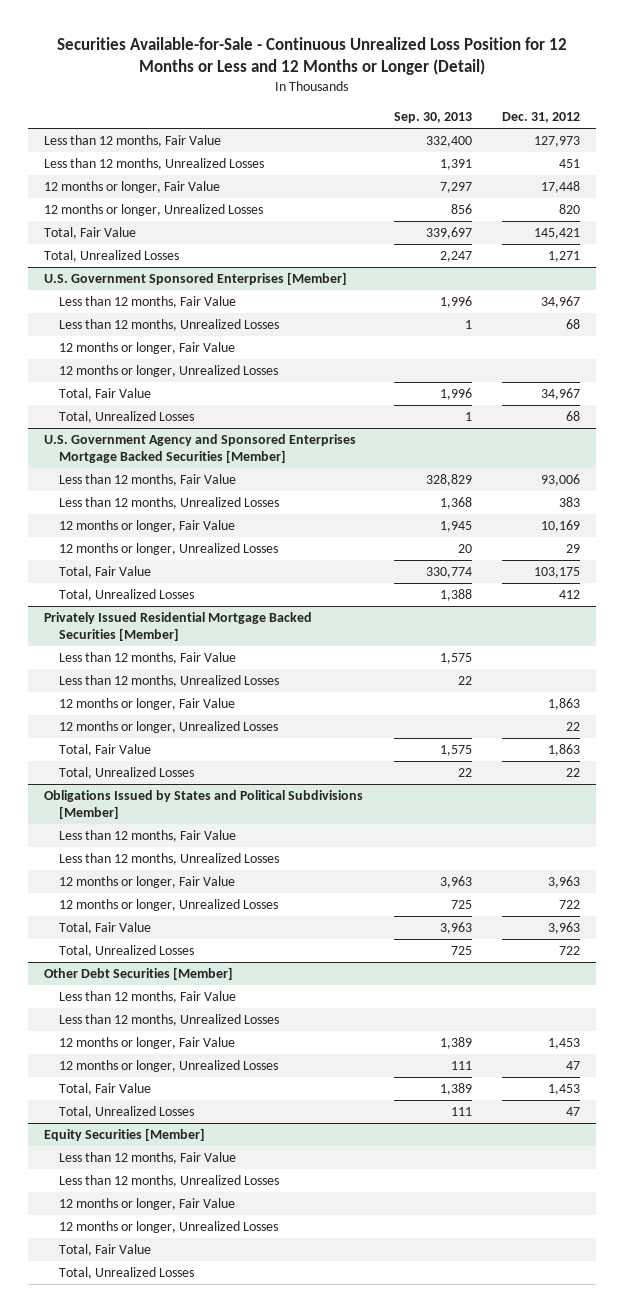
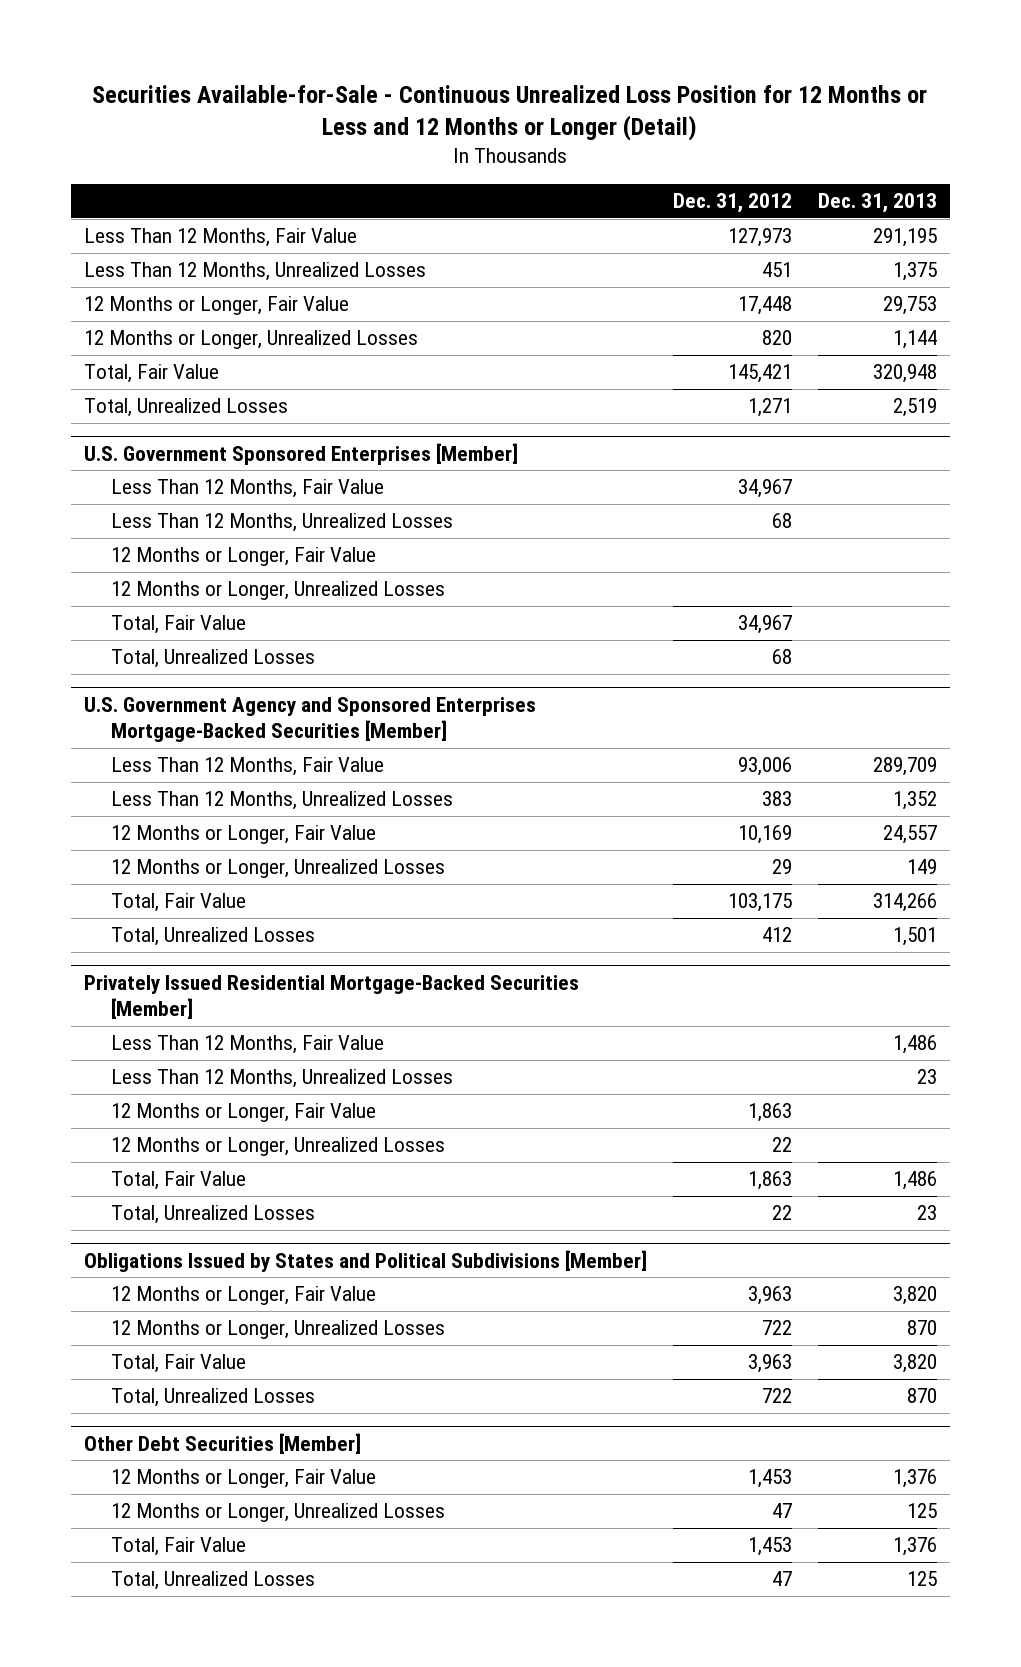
[393,112,472,124] Sep. 30, 2013 -> none
none -> [817,193,937,214] Dec. 31, 2013
[43,135,221,148] Less than 12 months, Fair Value -> [83,228,357,248] Less Than 12 Months, Fair Value
[43,158,264,171] Less than 12 months, Unrealized Losses -> [83,262,426,282] Less Than 12 Months, Unrealized Losses
[43,181,220,194] 12 months or longer, Fair Value -> [83,296,349,316] 12 Months or Longer, Fair Value
[43,204,263,217] 12 months or longer, Unrealized Losses -> [83,330,418,350] 12 Months or Longer, Unrealized Losses
[58,296,236,309] Less than 12 months, Fair Value -> [111,479,385,499] Less Than 12 Months, Fair Value
[58,319,279,332] Less than 12 months, Unrealized Losses -> [111,513,454,533] Less Than 12 Months, Unrealized Losses
[58,342,235,355] 12 months or longer, Fair Value -> [111,547,377,567] 12 Months or Longer, Fair Value
[58,365,278,378] 12 months or longer, Unrealized Losses -> [111,581,446,601] 12 Months or Longer, Unrealized Losses
[43,434,356,463] U.S. Government Agency and Sponsored Enterprises Mortgage Backed Securities [Member] -> [83,696,536,743] U.S. Government Agency and Sponsored Enterprises Mortgage-Backed Securities [Member]
[58,474,236,487] Less than 12 months, Fair Value -> [111,757,385,777] Less Than 12 Months, Fair Value
[58,497,279,510] Less than 12 months, Unrealized Losses -> [111,791,454,811] Less Than 12 Months, Unrealized Losses
[58,520,235,533] 12 months or longer, Fair Value -> [111,825,377,845] 12 Months or Longer, Fair Value
[58,543,278,556] 12 months or longer, Unrealized Losses -> [111,859,446,879] 12 Months or Longer, Unrealized Losses
[43,612,312,641] Privately Issued Residential Mortgage Backed Securities [Member] -> [83,974,579,1020] Privately Issued Residential Mortgage-Backed Securities [Member]
[58,652,236,665] Less than 12 months, Fair Value -> [111,1035,385,1055] Less Than 12 Months, Fair Value
[58,675,279,688] Less than 12 months, Unrealized Losses -> [111,1069,454,1089] Less Than 12 Months, Unrealized Losses
[58,698,235,711] 12 months or longer, Fair Value -> [111,1103,377,1123] 12 Months or Longer, Fair Value
[58,721,278,734] 12 months or longer, Unrealized Losses -> [111,1137,446,1157] 12 Months or Longer, Unrealized Losses
[58,830,236,843] Less than 12 months, Fair Value -> none
[58,853,279,866] Less than 12 months, Unrealized Losses -> none
[58,876,235,889] 12 months or longer, Fair Value -> [111,1286,377,1306] 12 Months or Longer, Fair Value
[58,899,278,912] 12 months or longer, Unrealized Losses -> [111,1320,446,1340] 12 Months or Longer, Unrealized Losses
[58,991,236,1004] Less than 12 months, Fair Value -> none
[58,1014,279,1027] Less than 12 months, Unrealized Losses -> none
[58,1037,235,1050] 12 months or longer, Fair Value -> [111,1469,377,1489] 12 Months or Longer, Fair Value
[58,1060,278,1073] 12 months or longer, Unrealized Losses -> [111,1503,446,1523] 12 Months or Longer, Unrealized Losses
[43,1128,205,1142] Equity Securities [Member] -> none
[58,1152,236,1165] Less than 12 months, Fair Value -> none
[58,1175,279,1188] Less than 12 months, Unrealized Losses -> none
[58,1198,235,1211] 12 months or longer, Fair Value -> none
[58,1221,278,1234] 12 months or longer, Unrealized Losses -> none
[58,1244,151,1257] Total, Fair Value -> none
[58,1267,194,1280] Total, Unrealized Losses -> none

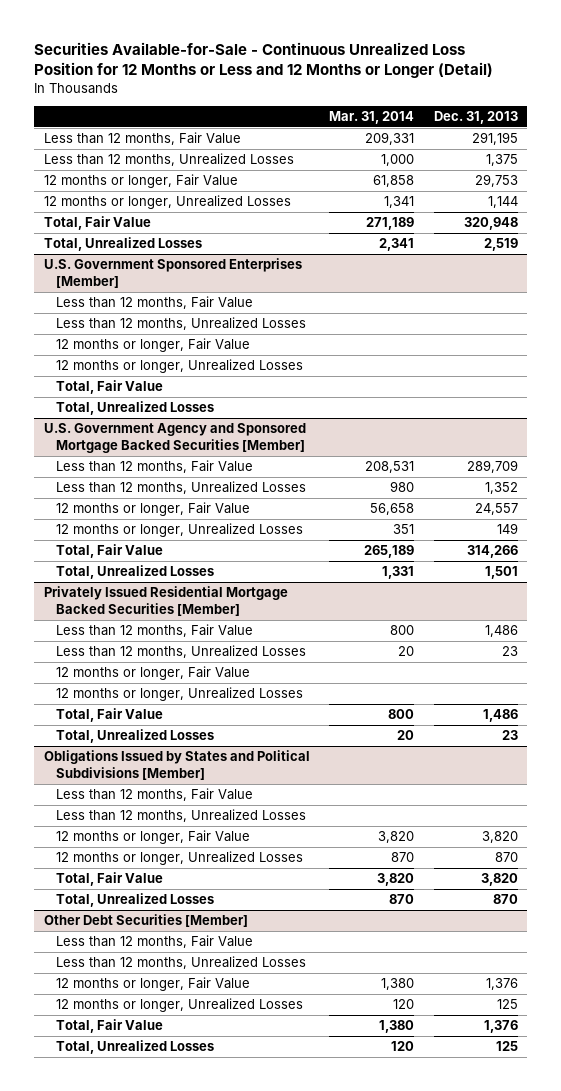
[672,193,792,214] Dec. 31, 2012 -> none
none -> [329,111,415,125] Mar. 31, 2014
[83,228,357,248] Less Than 12 Months, Fair Value -> [43,132,241,146] Less than 12 months, Fair Value
[83,262,426,282] Less Than 12 Months, Unrealized Losses -> [43,153,294,167] Less than 12 months, Unrealized Losses
[83,296,349,316] 12 Months or Longer, Fair Value -> [43,174,238,189] 12 months or longer, Fair Value
[83,330,418,350] 12 Months or Longer, Unrealized Losses -> [43,195,291,210] 12 months or longer, Unrealized Losses
[111,479,385,499] Less Than 12 Months, Fair Value -> [56,296,254,310] Less than 12 months, Fair Value
[111,513,454,533] Less Than 12 Months, Unrealized Losses -> [56,317,307,331] Less than 12 months, Unrealized Losses
[111,547,377,567] 12 Months or Longer, Fair Value -> [56,338,251,353] 12 months or longer, Fair Value
[111,581,446,601] 12 Months or Longer, Unrealized Losses -> [56,359,304,374] 12 months or longer, Unrealized Losses
[83,696,536,743] U.S. Government Agency and Sponsored Enterprises Mortgage-Backed Securities [Member] -> [43,423,306,454] U.S. Government Agency and Sponsored Mortgage Backed Securities [Member]
[111,757,385,777] Less Than 12 Months, Fair Value -> [56,460,254,474] Less than 12 months, Fair Value
[111,791,454,811] Less Than 12 Months, Unrealized Losses -> [56,481,307,495] Less than 12 months, Unrealized Losses
[111,825,377,845] 12 Months or Longer, Fair Value -> [56,502,251,517] 12 months or longer, Fair Value
[111,859,446,879] 12 Months or Longer, Unrealized Losses -> [56,523,304,538] 12 months or longer, Unrealized Losses
[83,974,579,1020] Privately Issued Residential Mortgage-Backed Securities [Member] -> [43,586,288,617] Privately Issued Residential Mortgage Backed Securities [Member]
[111,1035,385,1055] Less Than 12 Months, Fair Value -> [56,624,254,638] Less than 12 months, Fair Value
[111,1069,454,1089] Less Than 12 Months, Unrealized Losses -> [56,645,307,659] Less than 12 months, Unrealized Losses
[111,1103,377,1123] 12 Months or Longer, Fair Value -> [56,666,251,681] 12 months or longer, Fair Value
[111,1137,446,1157] 12 Months or Longer, Unrealized Losses -> [56,687,304,702] 12 months or longer, Unrealized Losses
none -> [56,788,254,802] Less than 12 months, Fair Value
none -> [56,809,307,823] Less than 12 months, Unrealized Losses
[111,1286,377,1306] 12 Months or Longer, Fair Value -> [56,830,251,845] 12 months or longer, Fair Value
[111,1320,446,1340] 12 Months or Longer, Unrealized Losses -> [56,851,304,866] 12 months or longer, Unrealized Losses
none -> [56,935,254,949] Less than 12 months, Fair Value
none -> [56,956,307,970] Less than 12 months, Unrealized Losses
[111,1469,377,1489] 12 Months or Longer, Fair Value -> [56,977,251,992] 12 months or longer, Fair Value
[111,1503,446,1523] 12 Months or Longer, Unrealized Losses -> [56,998,304,1013] 12 months or longer, Unrealized Losses

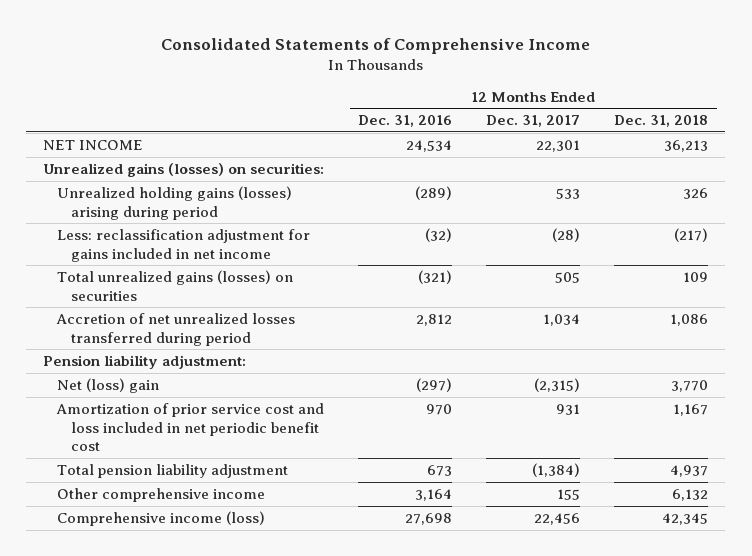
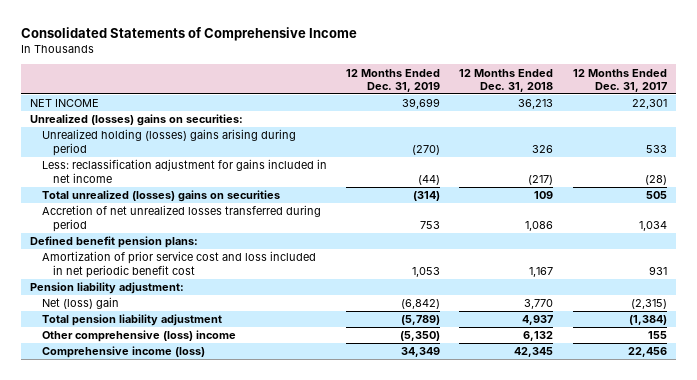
[358,115,453,128] Dec. 31, 2016 -> none
none -> [345,68,440,92] 12 Months Ended Dec. 31, 2019
[43,162,325,177] Unrealized gains (losses) on securities: -> [30,114,244,127] Unrealized (losses) gains on securities:
[57,185,293,220] Unrealized holding gains (losses) arising during period -> [41,129,296,156] Unrealized holding (losses) gains arising during period
[57,269,294,301] Total unrealized gains (losses) on securities -> [41,190,280,203] Total unrealized (losses) gains on securities
none -> [30,236,199,249] Defined benefit pension plans:
[56,402,325,452] Amortization of prior service cost and loss included in net periodic benefit cost -> [41,251,316,278] Amortization of prior service cost and loss included in net periodic benefit cost
[57,487,266,502] Other comprehensive income -> [41,330,236,343] Other comprehensive (loss) income

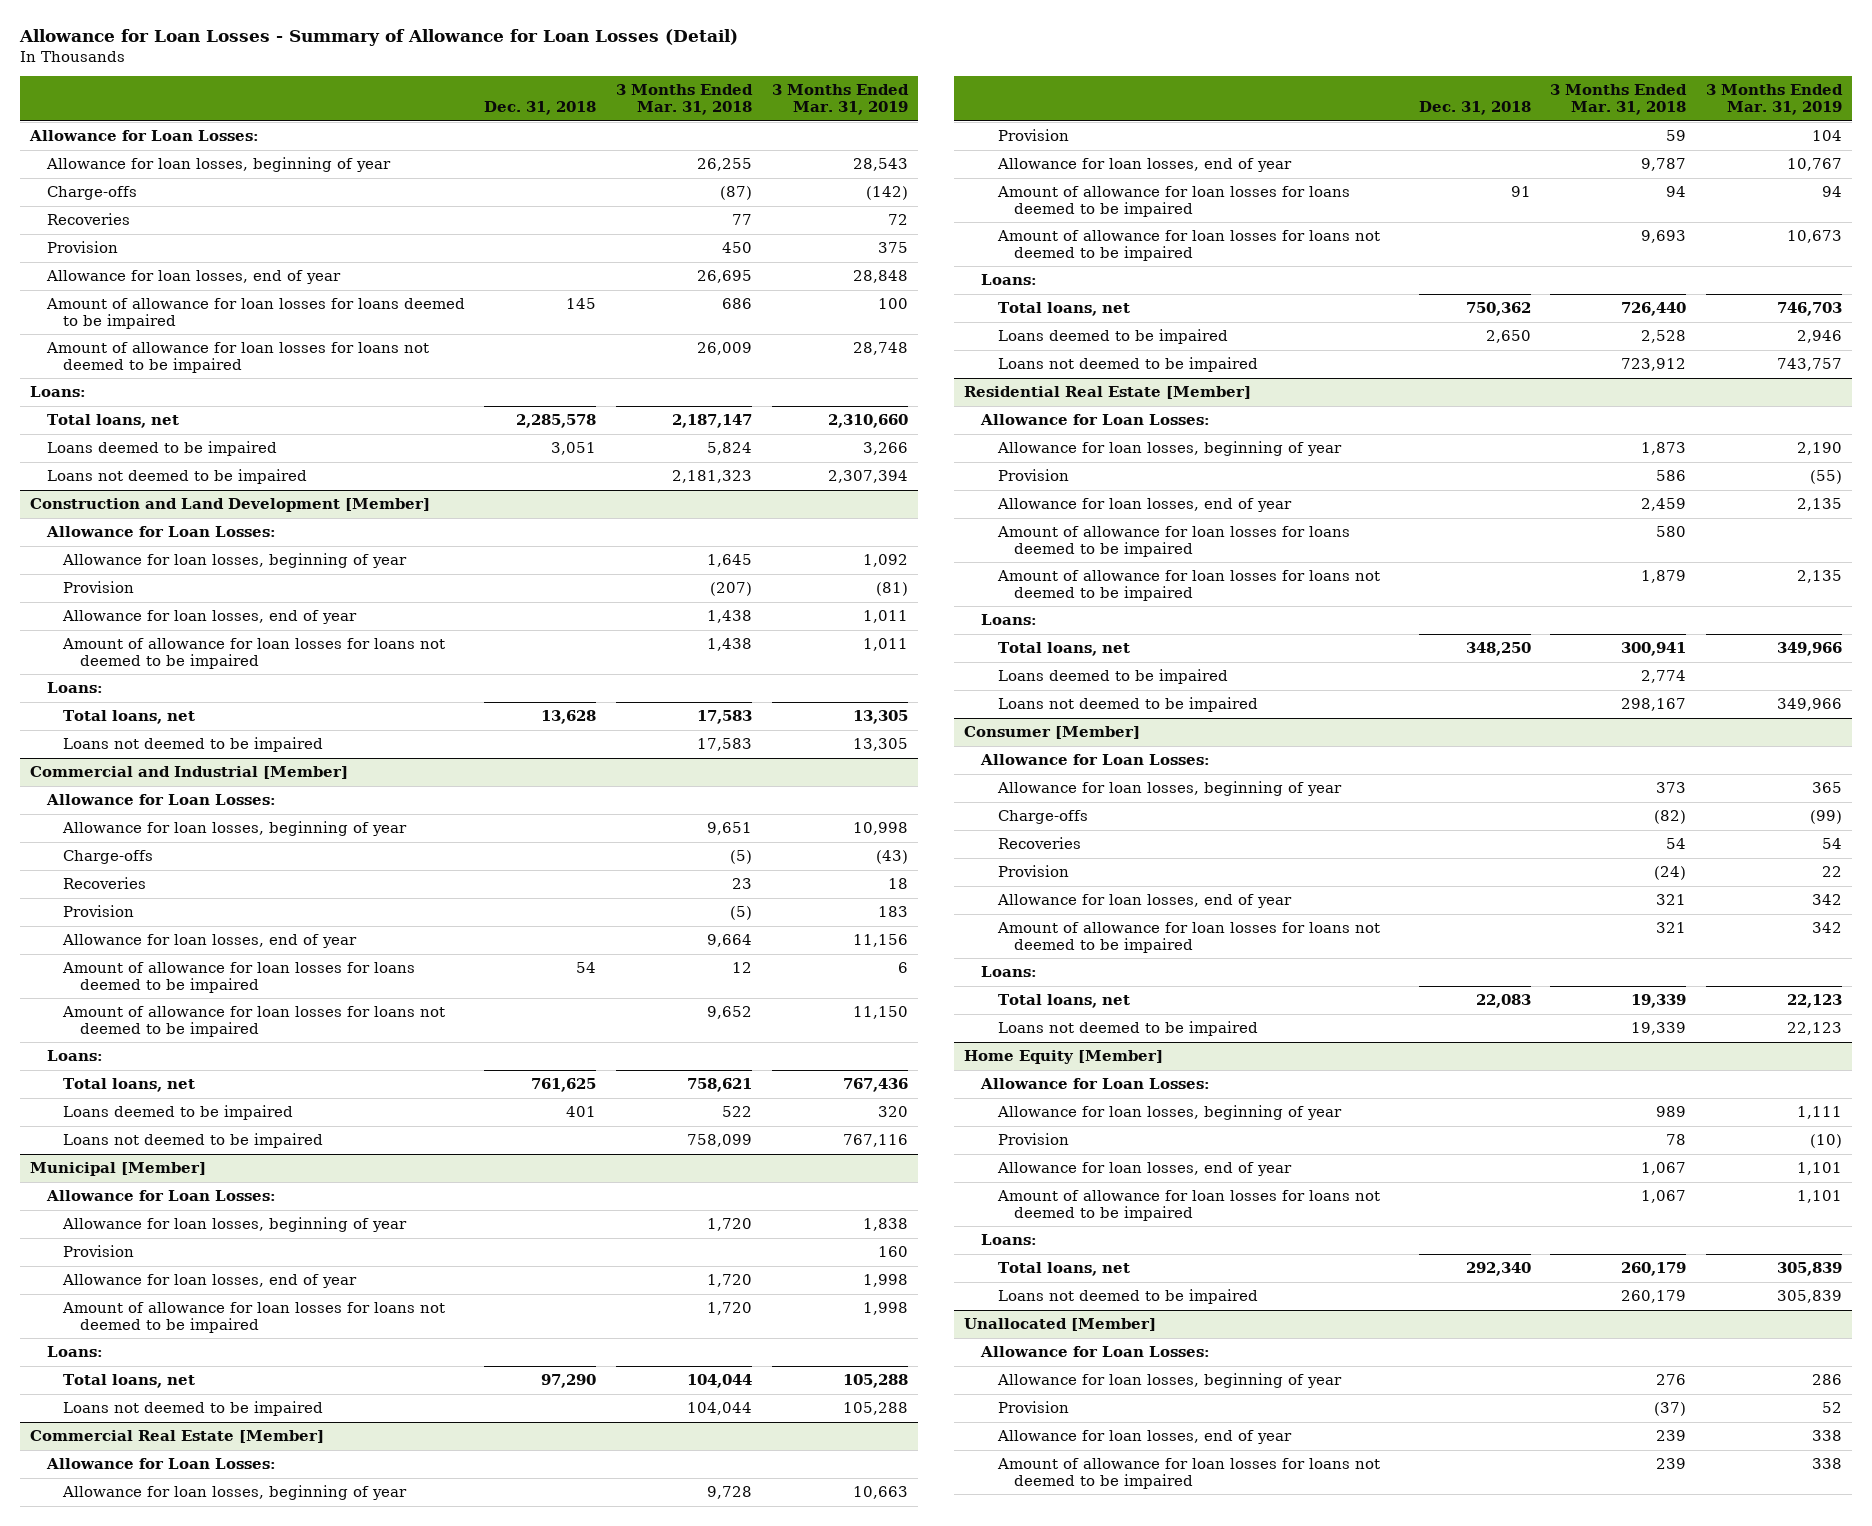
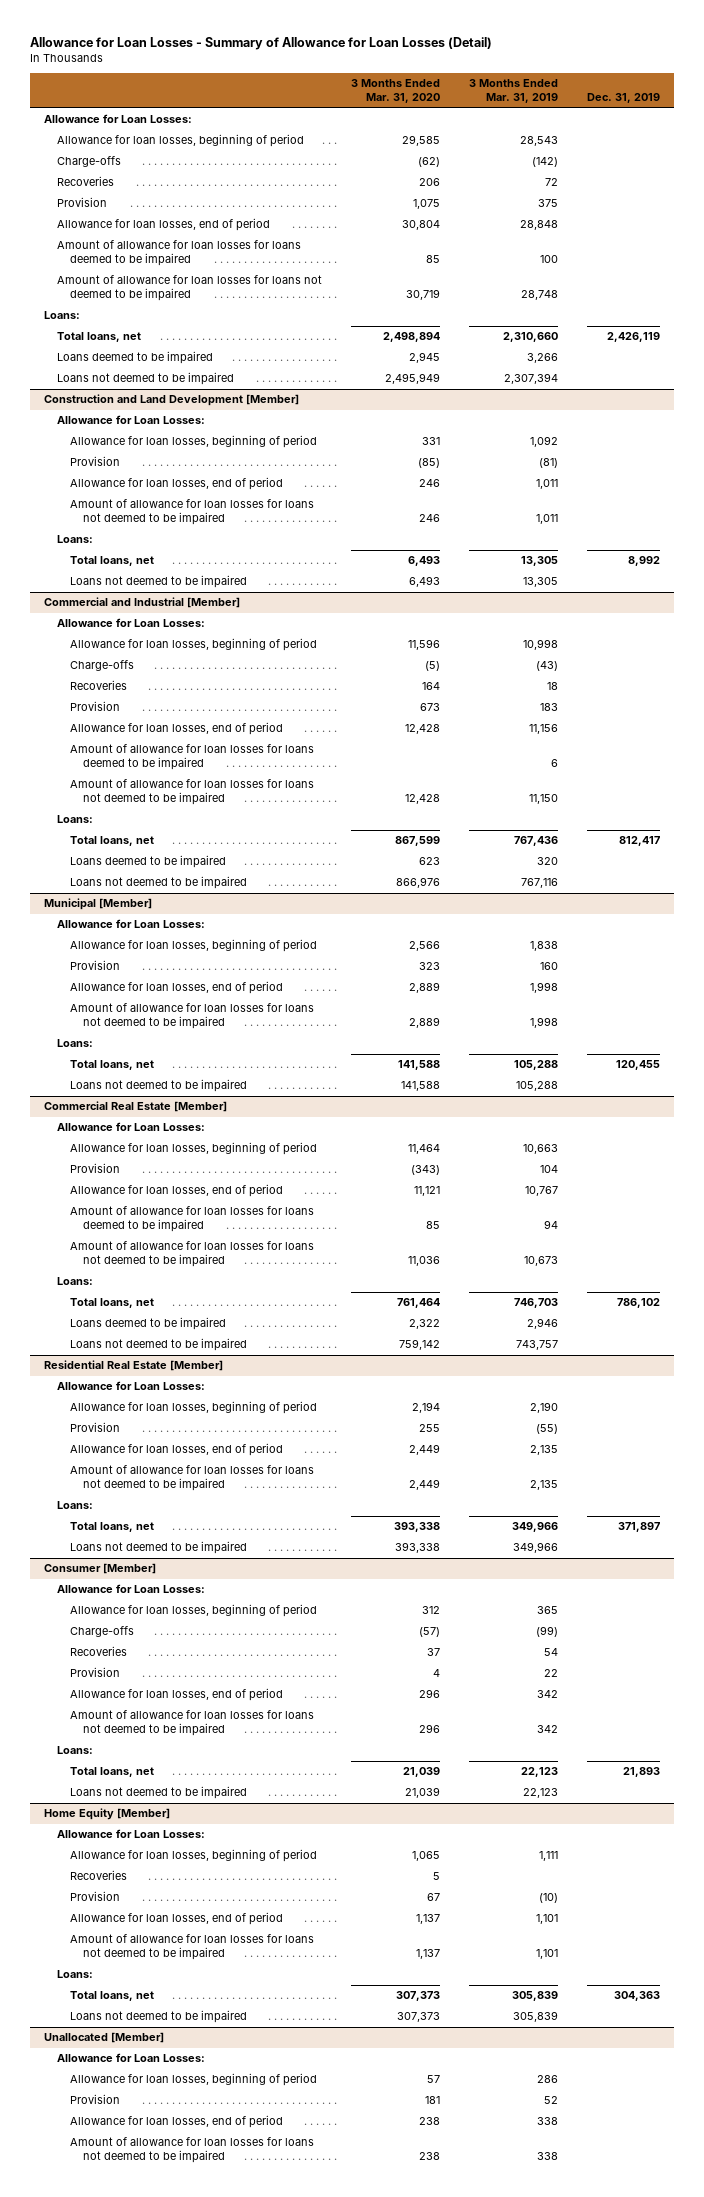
[484,101,597,116] Dec. 31, 2018 -> none
[616,84,754,116] 3 Months Ended Mar. 31, 2018 -> none
none -> [351,79,441,104] 3 Months Ended Mar. 31, 2020
none -> [586,93,660,104] Dec. 31, 2019
[45,157,391,173] Allowance for loan losses, beginning of year -> [57,134,305,148] Allowance for loan losses, beginning of period
[45,270,341,285] Allowance for loan losses, end of year -> [57,218,271,232] Allowance for loan losses, end of period
[62,553,408,569] Allowance for loan losses, beginning of year -> [69,435,317,449] Allowance for loan losses, beginning of period
[62,610,358,625] Allowance for loan losses, end of year -> [69,477,283,491] Allowance for loan losses, end of period
[62,821,408,837] Allowance for loan losses, beginning of year -> [69,638,317,652] Allowance for loan losses, beginning of period
[62,934,358,949] Allowance for loan losses, end of year -> [69,722,283,736] Allowance for loan losses, end of period
[62,1217,408,1233] Allowance for loan losses, beginning of year -> [69,939,317,953] Allowance for loan losses, beginning of period
[62,1274,358,1289] Allowance for loan losses, end of year -> [69,981,283,995] Allowance for loan losses, end of period
[62,1485,408,1501] Allowance for loan losses, beginning of year -> [69,1142,317,1156] Allowance for loan losses, beginning of period
[996,158,1292,173] Allowance for loan losses, end of year -> [69,1184,283,1198] Allowance for loan losses, end of period
[996,441,1342,457] Allowance for loan losses, beginning of year -> [69,1401,317,1415] Allowance for loan losses, beginning of period
[996,526,1350,557] Amount of allowance for loan losses for loans deemed to be impaired -> none
[996,498,1292,513] Allowance for loan losses, end of year -> [69,1443,283,1457] Allowance for loan losses, end of period
[997,669,1228,685] Loans deemed to be impaired -> none
[996,781,1342,797] Allowance for loan losses, beginning of year -> [69,1604,317,1618] Allowance for loan losses, beginning of period
[996,894,1292,909] Allowance for loan losses, end of year -> [69,1688,283,1702] Allowance for loan losses, end of period
[996,1105,1342,1121] Allowance for loan losses, beginning of year -> [69,1849,317,1863] Allowance for loan losses, beginning of period
none -> [69,1870,127,1881] Recoveries
[996,1162,1292,1177] Allowance for loan losses, end of year -> [69,1912,283,1926] Allowance for loan losses, end of period
[996,1373,1342,1389] Allowance for loan losses, beginning of year -> [69,2073,317,2087] Allowance for loan losses, beginning of period
[996,1430,1292,1445] Allowance for loan losses, end of year -> [69,2115,283,2129] Allowance for loan losses, end of period

